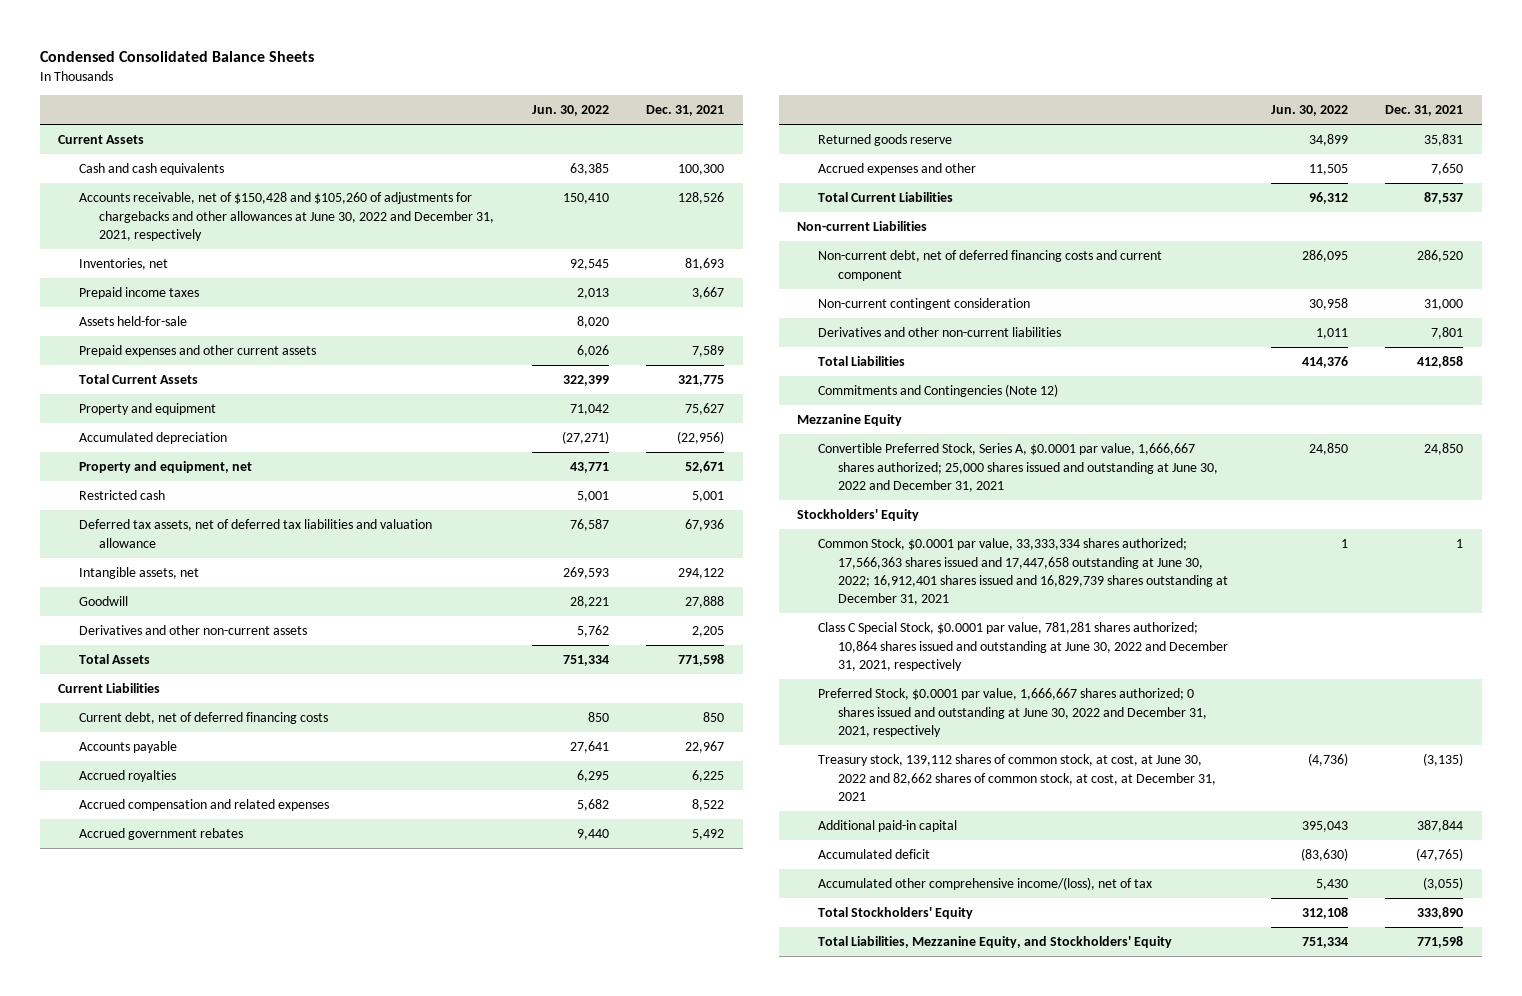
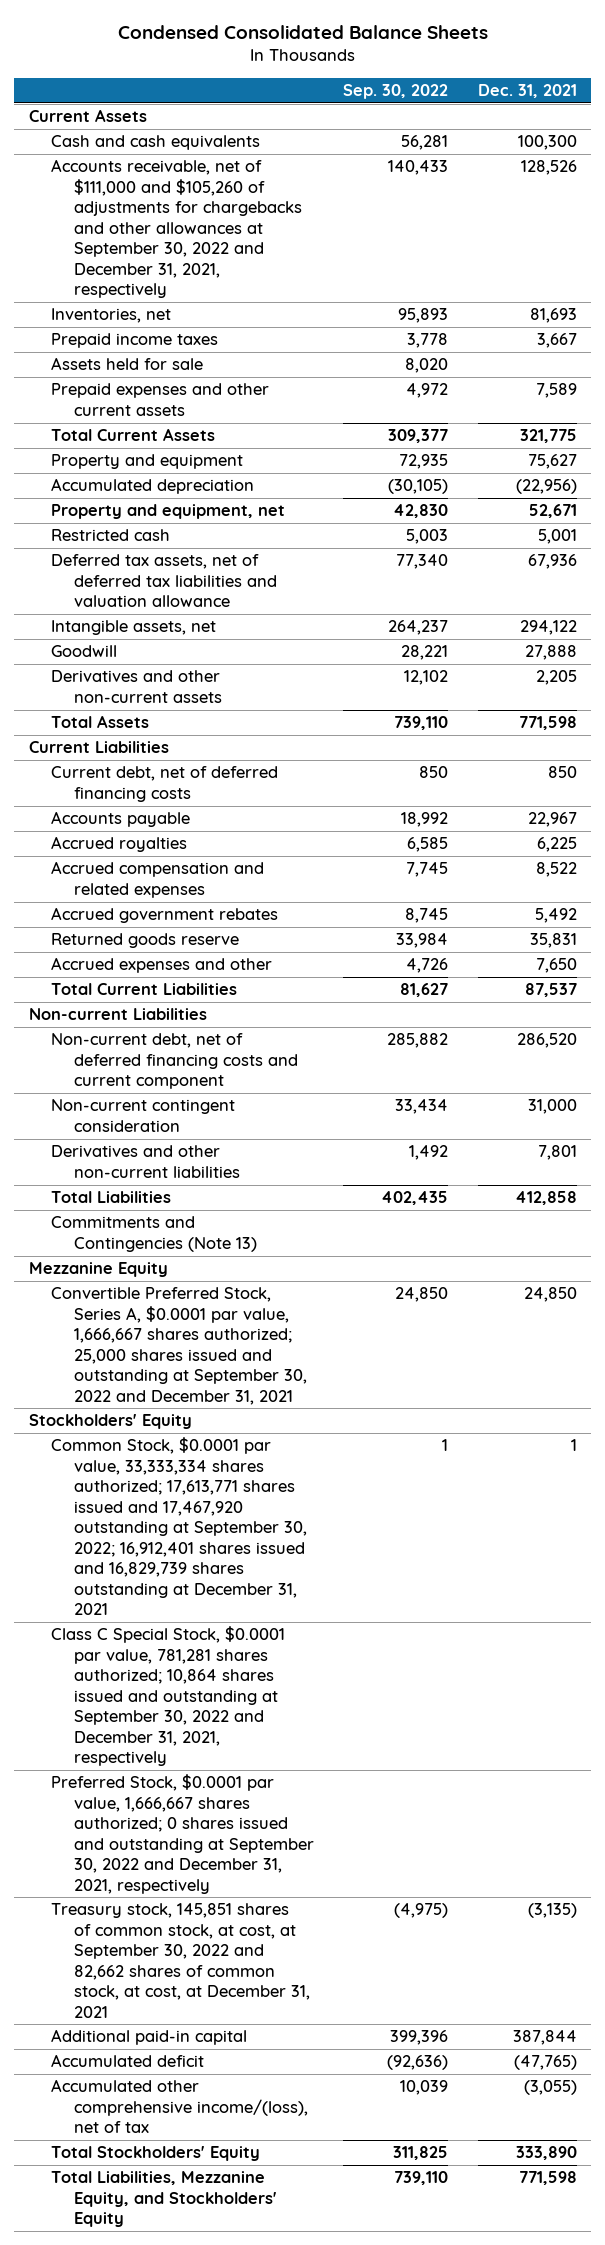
[531,105,609,117] Jun. 30, 2022 -> none
none -> [343,84,449,100] Sep. 30, 2022
[78,192,495,241] Accounts receivable, net of $150,428 and $105,260 of adjustments for chargebacks and other allowances at June 30, 2022 and December 31, 2021, respectively -> [51,159,302,299] Accounts receivable, net of $111,000 and $105,260 of adjustments for chargebacks and other allowances at September 30, 2022 and December 31, 2021, respectively
[78,316,187,327] Assets held-for-sale -> [51,357,204,371] Assets held for sale
[817,384,1058,398] Commitments and Contingencies (Note 12) -> [51,1216,257,1252] Commitments and Contingencies (Note 13)
[817,443,1219,492] Convertible Preferred Stock, Series A, $0.0001 par value, 1,666,667 shares authorized; 25,000 shares issued and outstanding at June 30, 2022 and December 31, 2021 -> [51,1287,307,1405] Convertible Preferred Stock, Series A, $0.0001 par value, 1,666,667 shares authorized; 25,000 shares issued and outstanding at September 30, 2022 and December 31, 2021
[817,538,1229,606] Common Stock, $0.0001 par value, 33,333,334 shares authorized; 17,566,363 shares issued and 17,447,658 outstanding at June 30, 2022; 16,912,401 shares issued and 16,829,739 shares outstanding at December 31, 2021 -> [51,1437,307,1616] Common Stock, $0.0001 par value, 33,333,334 shares authorized; 17,613,771 shares issued and 17,467,920 outstanding at September 30, 2022; 16,912,401 shares issued and 16,829,739 shares outstanding at December 31, 2021
[817,622,1229,671] Class C Special Stock, $0.0001 par value, 781,281 shares authorized; 10,864 shares issued and outstanding at June 30, 2022 and December 31, 2021, respectively -> [51,1626,286,1767] Class C Special Stock, $0.0001 par value, 781,281 shares authorized; 10,864 shares issued and outstanding at September 30, 2022 and December 31, 2021, respectively
[817,688,1208,737] Preferred Stock, $0.0001 par value, 1,666,667 shares authorized; 0 shares issued and outstanding at June 30, 2022 and December 31, 2021, respectively -> [51,1774,314,1894] Preferred Stock, $0.0001 par value, 1,666,667 shares authorized; 0 shares issued and outstanding at September 30, 2022 and December 31, 2021, respectively
[817,754,1217,801] Treasury stock, 139,112 shares of common stock, at cost, at June 30, 2022 and 82,662 shares of common stock, at cost, at December 31, 2021 -> [51,1903,310,2018] Treasury stock, 145,851 shares of common stock, at cost, at September 30, 2022 and 82,662 shares of common stock, at cost, at December 31, 2021

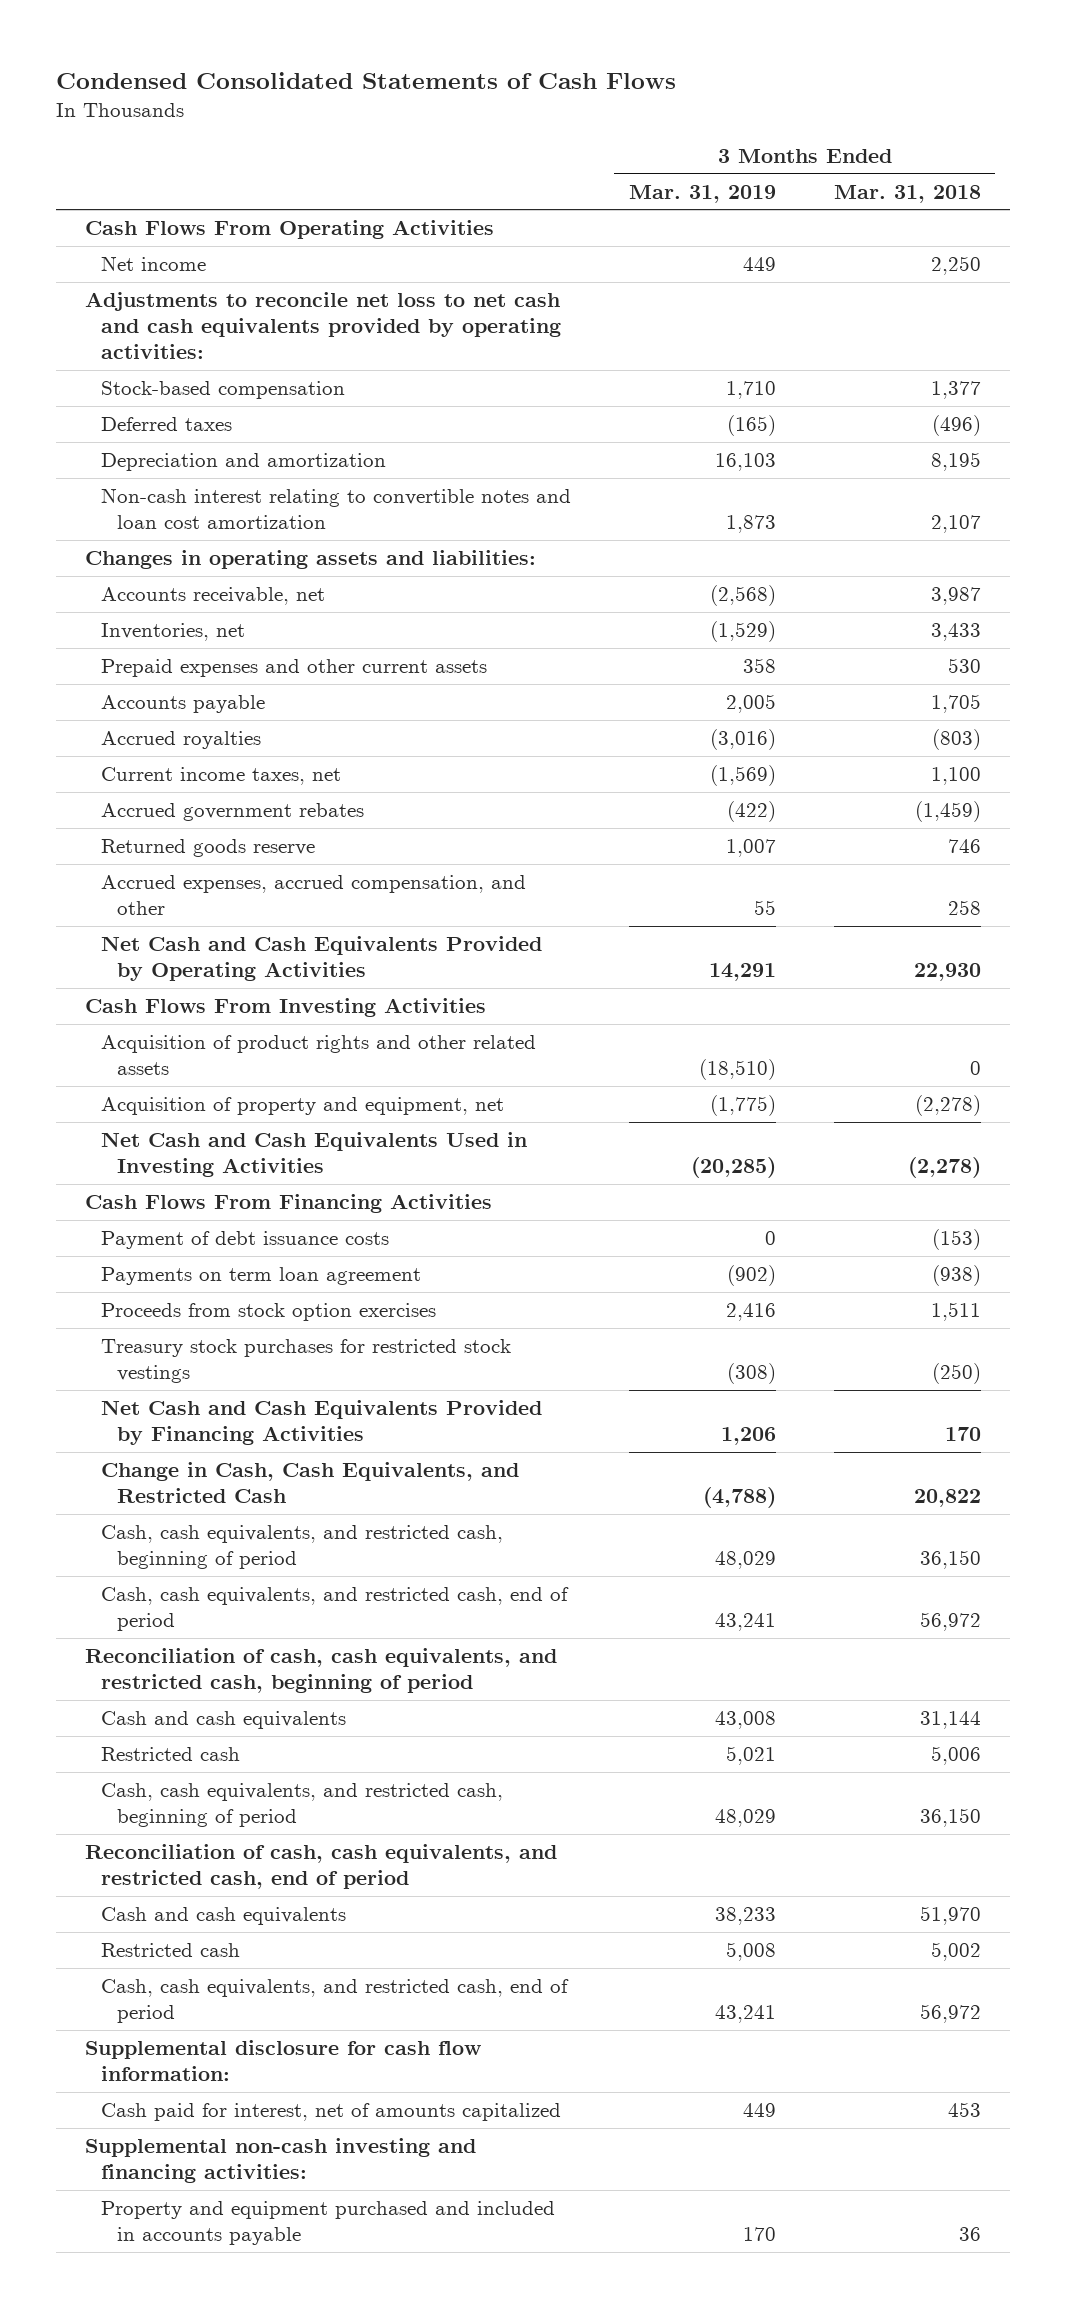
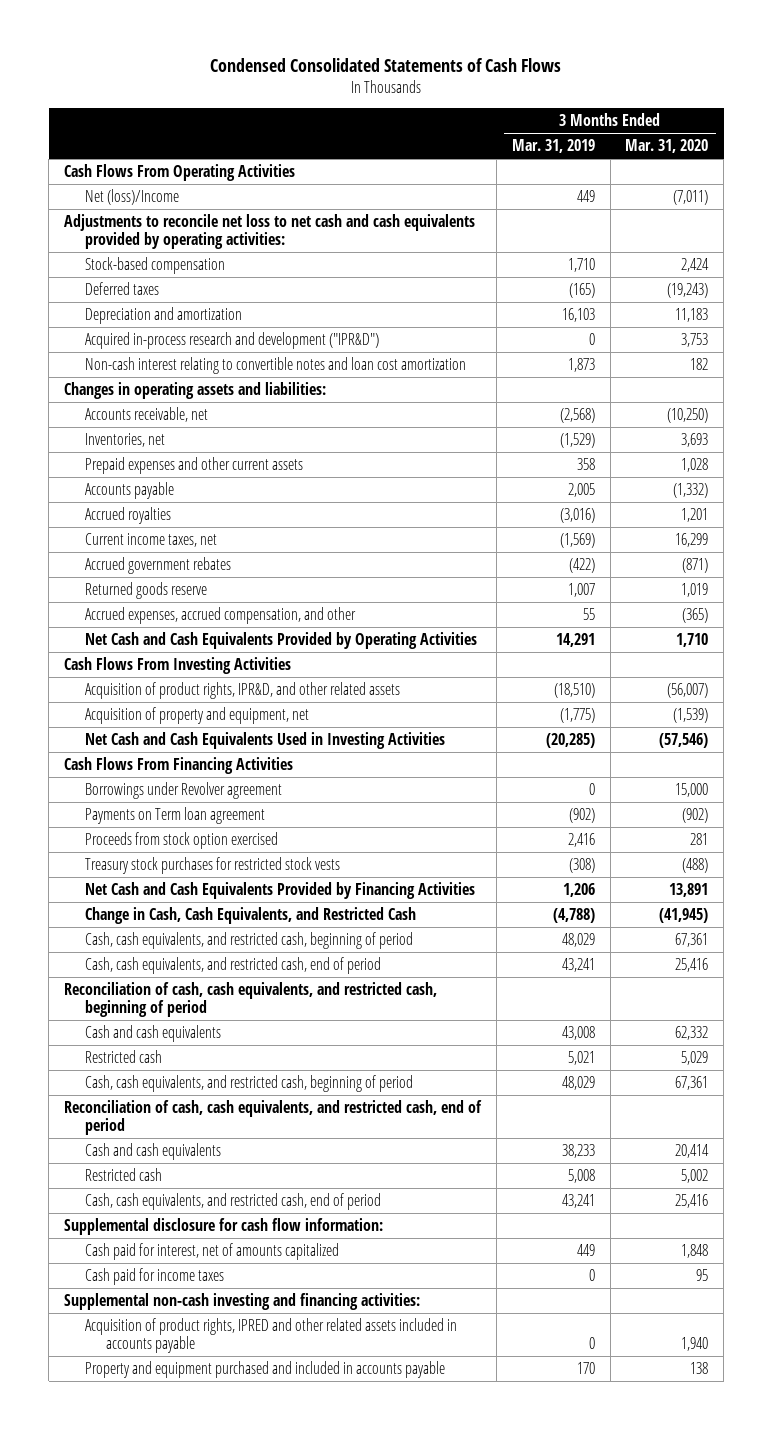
[833,184,981,203] Mar. 31, 2018 -> none
none -> [625,139,709,154] Mar. 31, 2020
[101,256,207,272] Net income -> [85,188,180,205] Net (loss)/Income
none -> [85,331,380,349] Acquired in-process research and development ("IPR&D")
[101,1035,537,1076] Acquisition of product rights and other related assets -> [85,681,401,699] Acquisition of product rights, IPR&D, and other related assets
[101,1231,390,1250] Payment of debt issuance costs -> none
none -> [85,781,283,799] Borrowings under Revolver agreement
[101,1267,422,1286] Payments on term loan agreement -> [85,806,266,824] Payments on Term loan agreement
[101,1303,437,1322] Proceeds from stock option exercises -> [85,831,279,849] Proceeds from stock option exercised
[101,1339,512,1384] Treasury stock purchases for restricted stock vestings -> [85,856,341,874] Treasury stock purchases for restricted stock vests
none -> [85,1267,225,1285] Cash paid for income taxes
none -> [85,1317,458,1353] Acquisition of product rights, IPRED and other related assets included in accounts payable

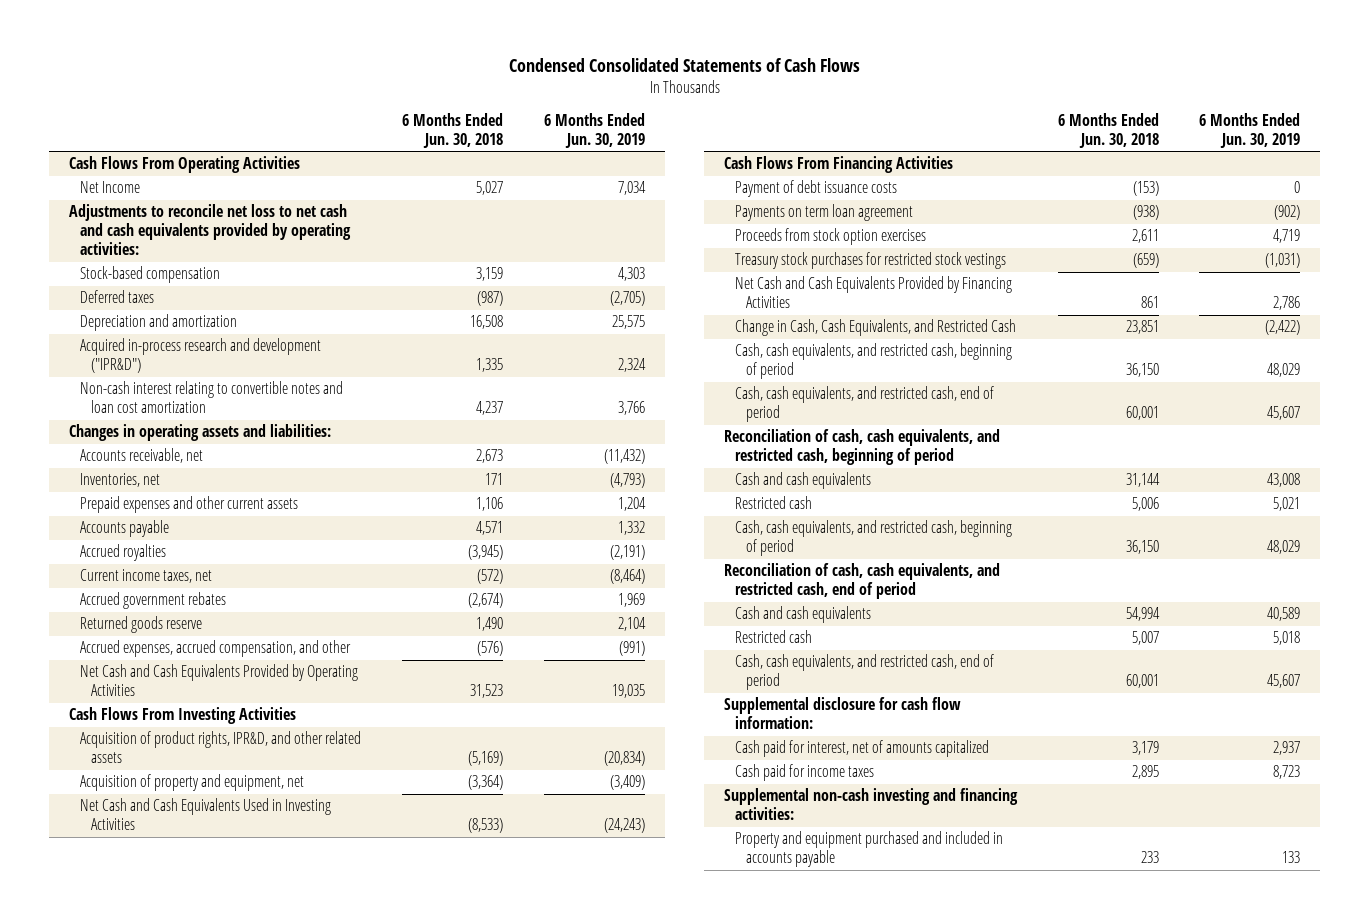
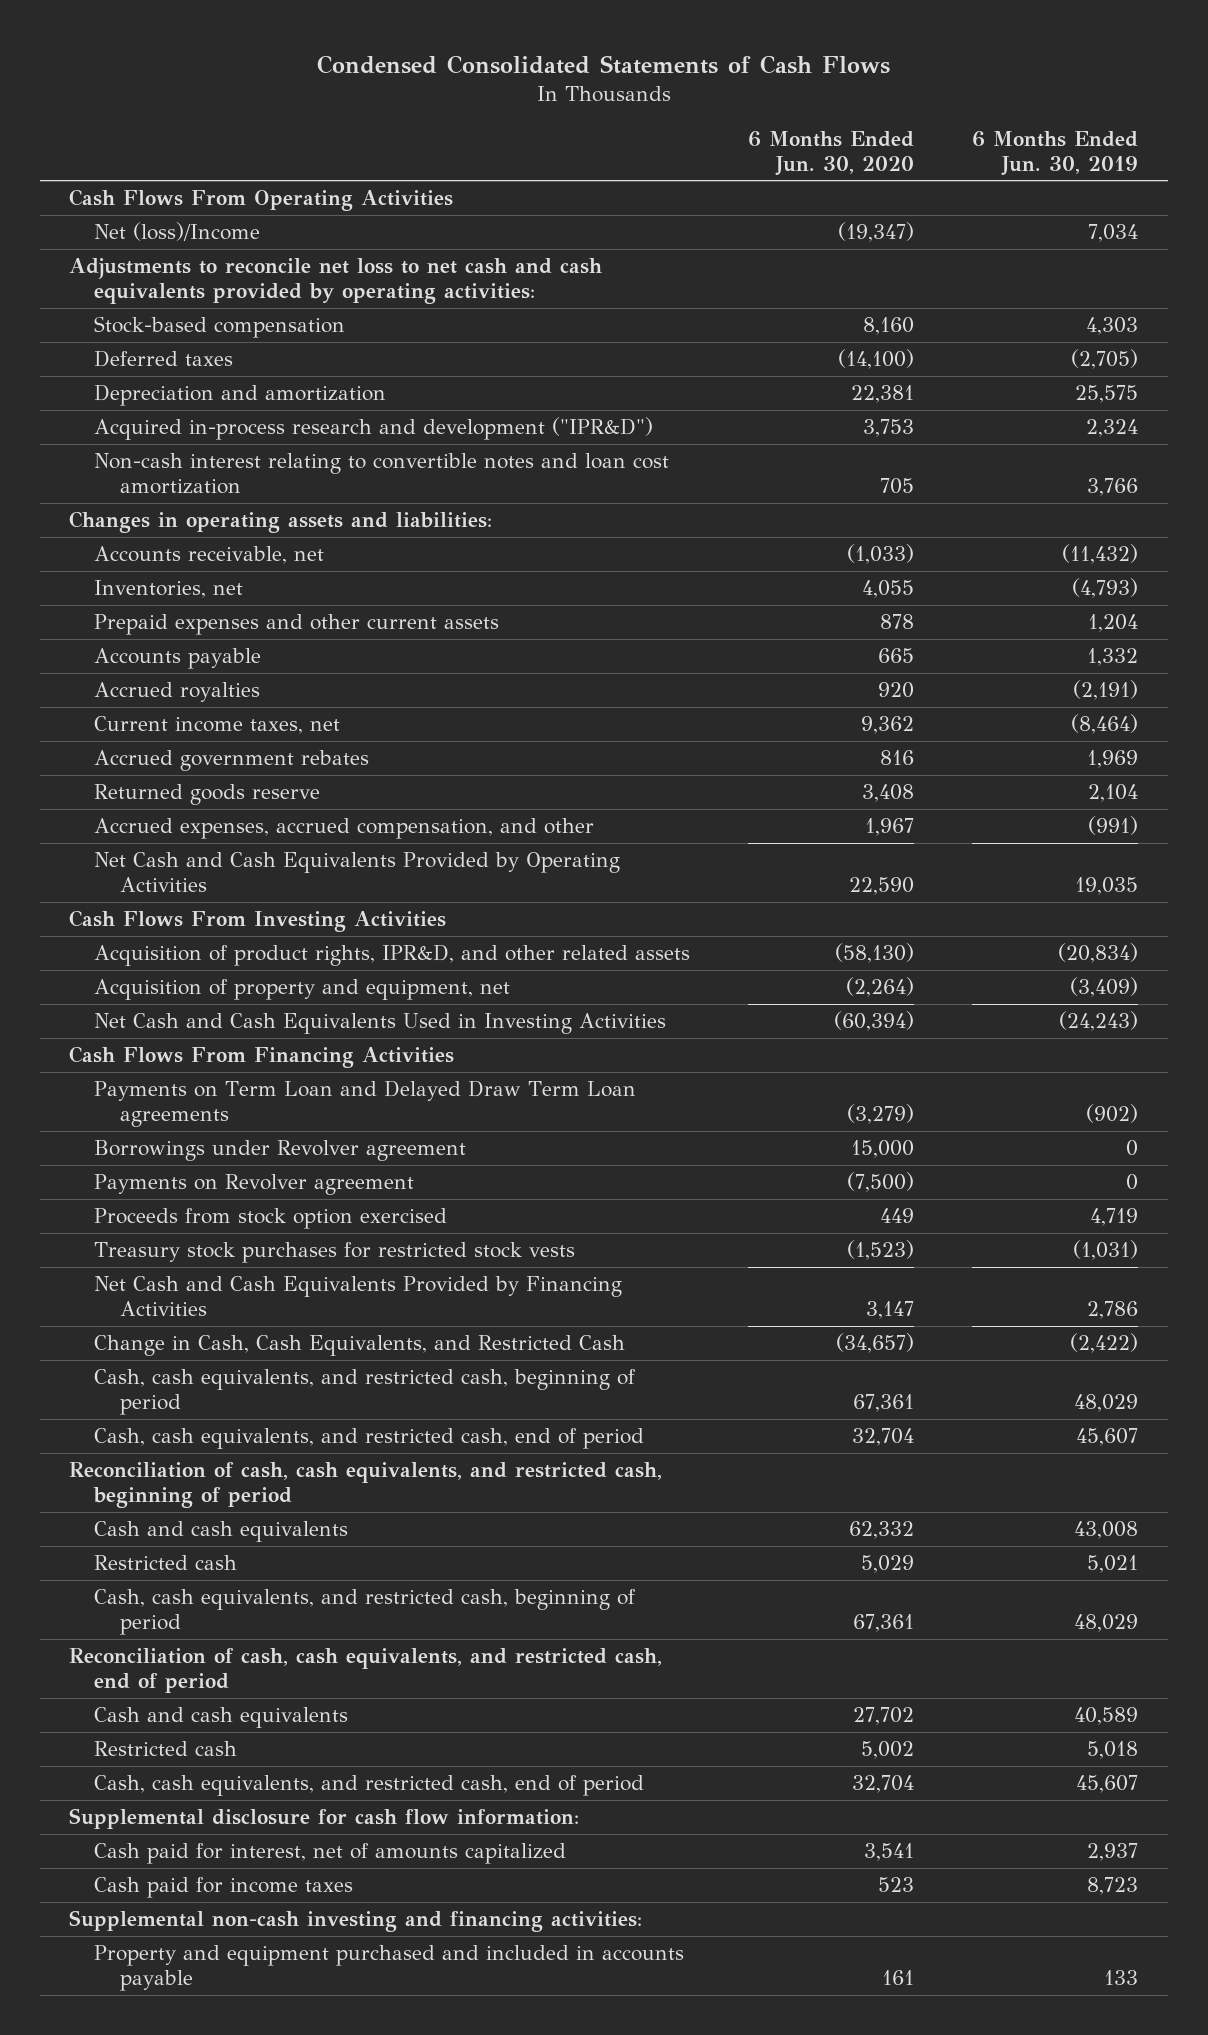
[402,112,504,148] 6 Months Ended Jun. 30, 2018 -> none
none -> [748,130,915,176] 6 Months Ended Jun. 30, 2020
[80,181,141,194] Net Income -> [94,222,261,242] Net (loss)/Income
[735,180,898,198] Payment of debt issuance costs -> none
[735,204,914,222] Payments on term loan agreement -> [94,1080,637,1128] Payments on Term Loan and Delayed Draw Term Loan agreements
none -> [94,1140,467,1162] Borrowings under Revolver agreement
none -> [94,1174,415,1196] Payments on Revolver agreement
[735,228,927,246] Proceeds from stock option exercises -> [94,1208,448,1230] Proceeds from stock option exercised
[735,252,1007,270] Treasury stock purchases for restricted stock vestings -> [94,1242,576,1264] Treasury stock purchases for restricted stock vests

